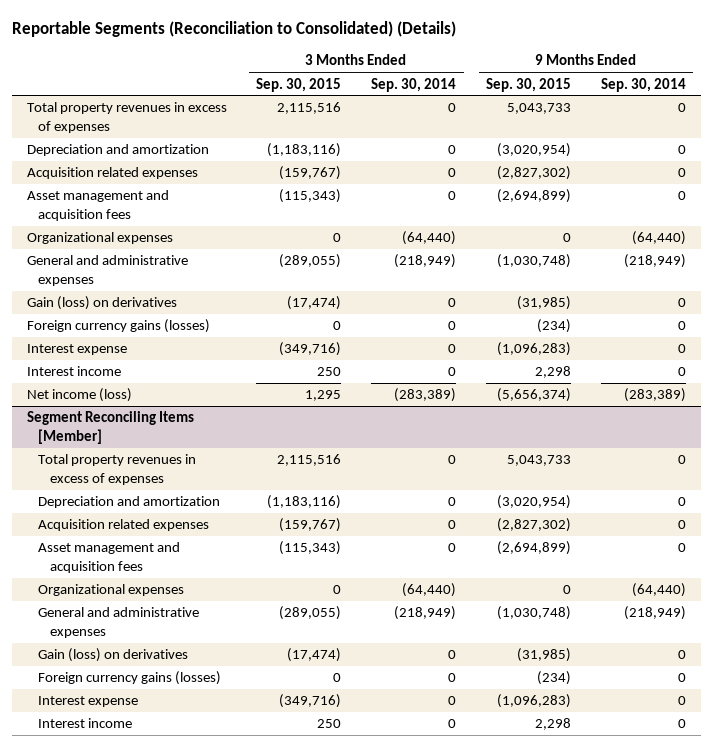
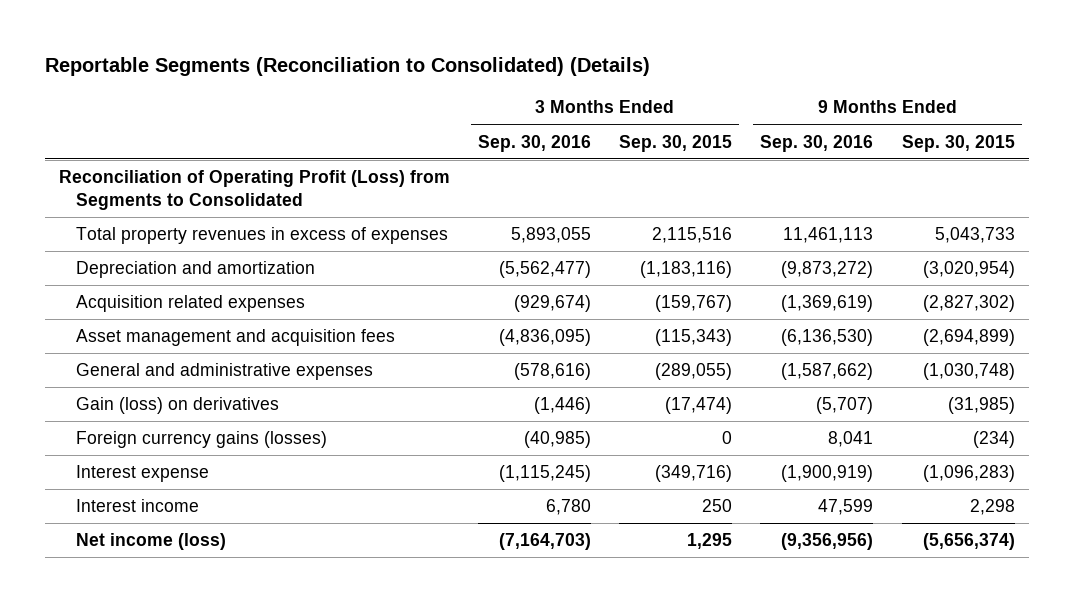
[371,77,457,92] Sep. 30, 2014 -> none
[600,77,686,92] Sep. 30, 2014 -> none
none -> [478,134,592,152] Sep. 30, 2016
none -> [760,134,874,152] Sep. 30, 2016
none -> [59,170,451,210] Reconciliation of Operating Profit (Loss) from Segments to Consolidated
[26,232,173,245] Organizational expenses -> none
[26,411,194,444] Segment Reconciling Items [Member] -> none
[38,454,197,485] Total property revenues in excess of expenses -> none
[38,496,221,509] Depreciation and amortization -> none
[38,519,210,532] Acquisition related expenses -> none
[38,542,181,573] Asset management and acquisition fees -> none
[38,584,185,597] Organizational expenses -> none
[38,607,200,638] General and administrative expenses -> none
[38,648,189,663] Gain (loss) on derivatives -> none
[38,671,222,686] Foreign currency gains (losses) -> none
[38,696,139,708] Interest expense -> none
[38,718,133,729] Interest income -> none

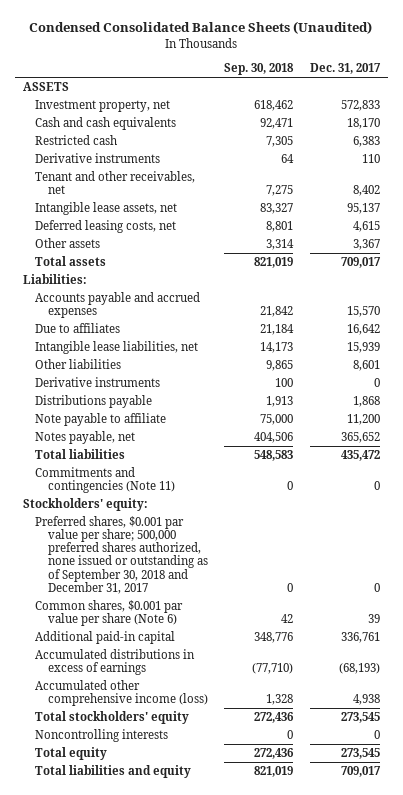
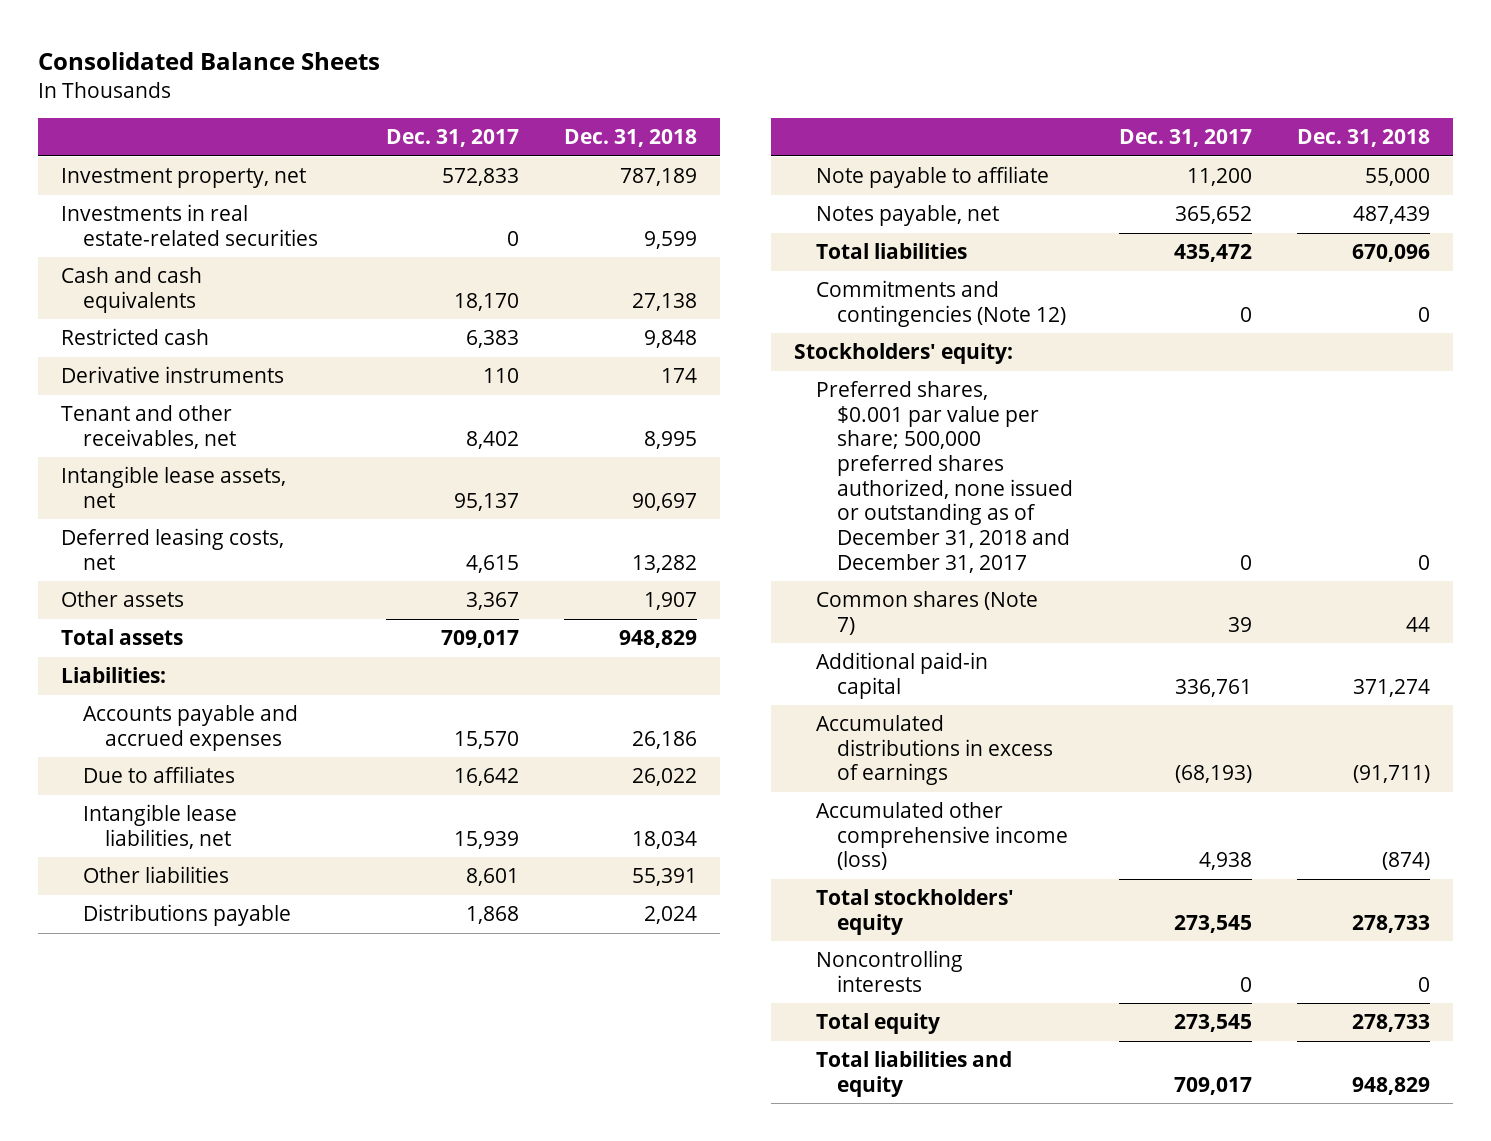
[29,21,373,35] Condensed Consolidated Balance Sheets (Unaudited) -> [38,52,381,71] Consolidated Balance Sheets
[224,63,295,76] Sep. 30, 2018 -> none
none -> [564,129,698,148] Dec. 31, 2018
[23,82,70,92] ASSETS -> none
none -> [60,204,318,246] Investments in real estate-related securities
[35,377,161,388] Derivative instruments -> none
[35,467,175,494] Commitments and contingencies (Note 11) -> [815,280,1067,327] Commitments and contingencies (Note 12)
[35,516,208,594] Preferred shares, $0.001 par value per share; 500,000 preferred shares authorized, none issued or outstanding as of September 30, 2018 and December 31, 2017 -> [815,381,1074,573] Preferred shares, $0.001 par value per share; 500,000 preferred shares authorized, none issued or outstanding as of December 31, 2018 and December 31, 2017
[35,600,184,627] Common shares, $0.001 par value per share (Note 6) -> [815,591,1038,635] Common shares (Note 7)

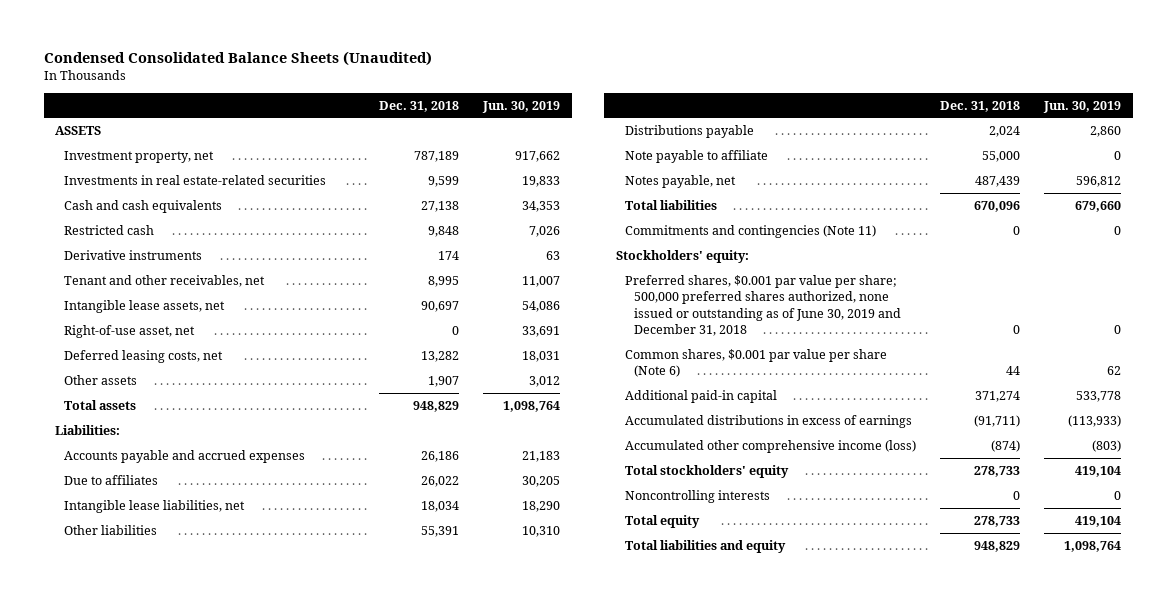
[38,52,381,71] Consolidated Balance Sheets -> [43,51,432,67] Condensed Consolidated Balance Sheets (Unaudited)
[385,129,519,148] Dec. 31, 2017 -> none
none -> [482,100,561,113] Jun. 30, 2019
none -> [55,125,102,135] ASSETS
none -> [64,324,196,338] Right-of-use asset, net
[815,280,1067,327] Commitments and contingencies (Note 12) -> [624,224,876,238] Commitments and contingencies (Note 11)
[815,381,1074,573] Preferred shares, $0.001 par value per share; 500,000 preferred shares authorized, none issued or outstanding as of December 31, 2018 and December 31, 2017 -> [624,274,901,336] Preferred shares, $0.001 par value per share; 500,000 preferred shares authorized, none issued or outstanding as of June 30, 2019 and December 31, 2018
[815,591,1038,635] Common shares (Note 7) -> [624,348,887,378] Common shares, $0.001 par value per share (Note 6)

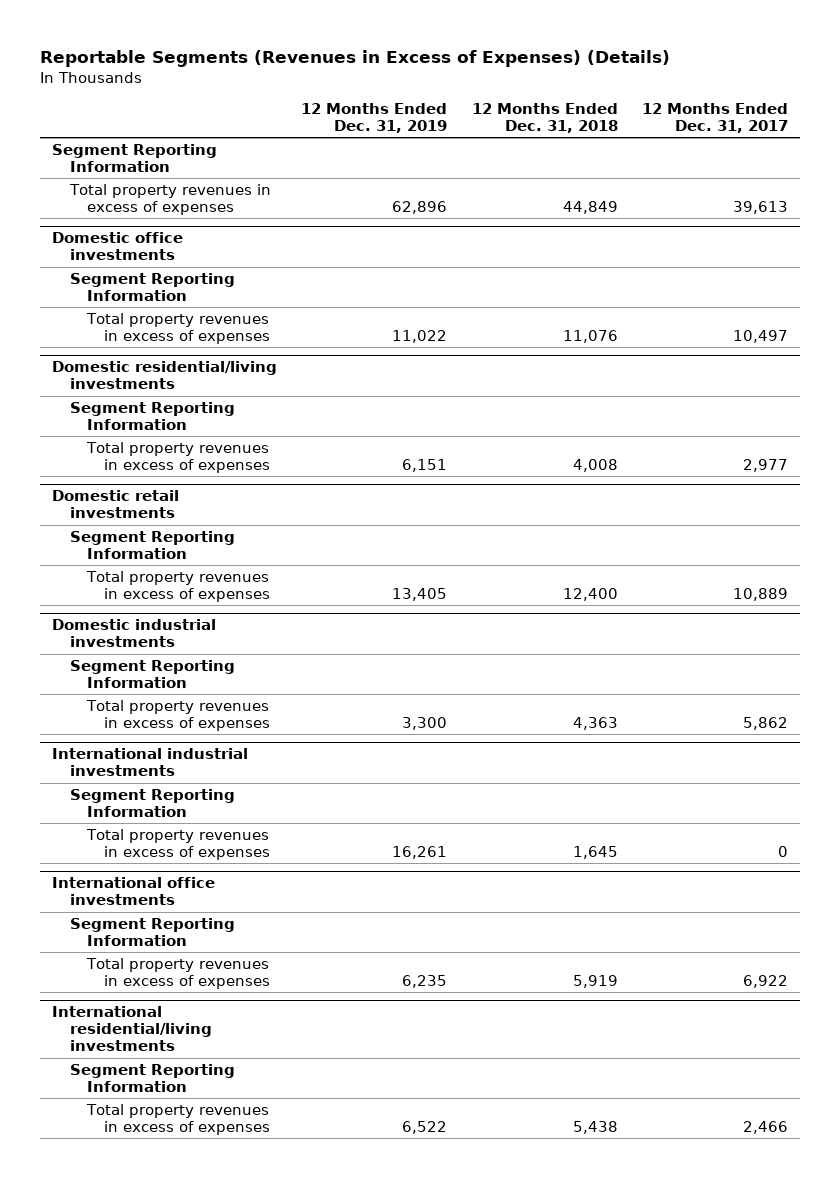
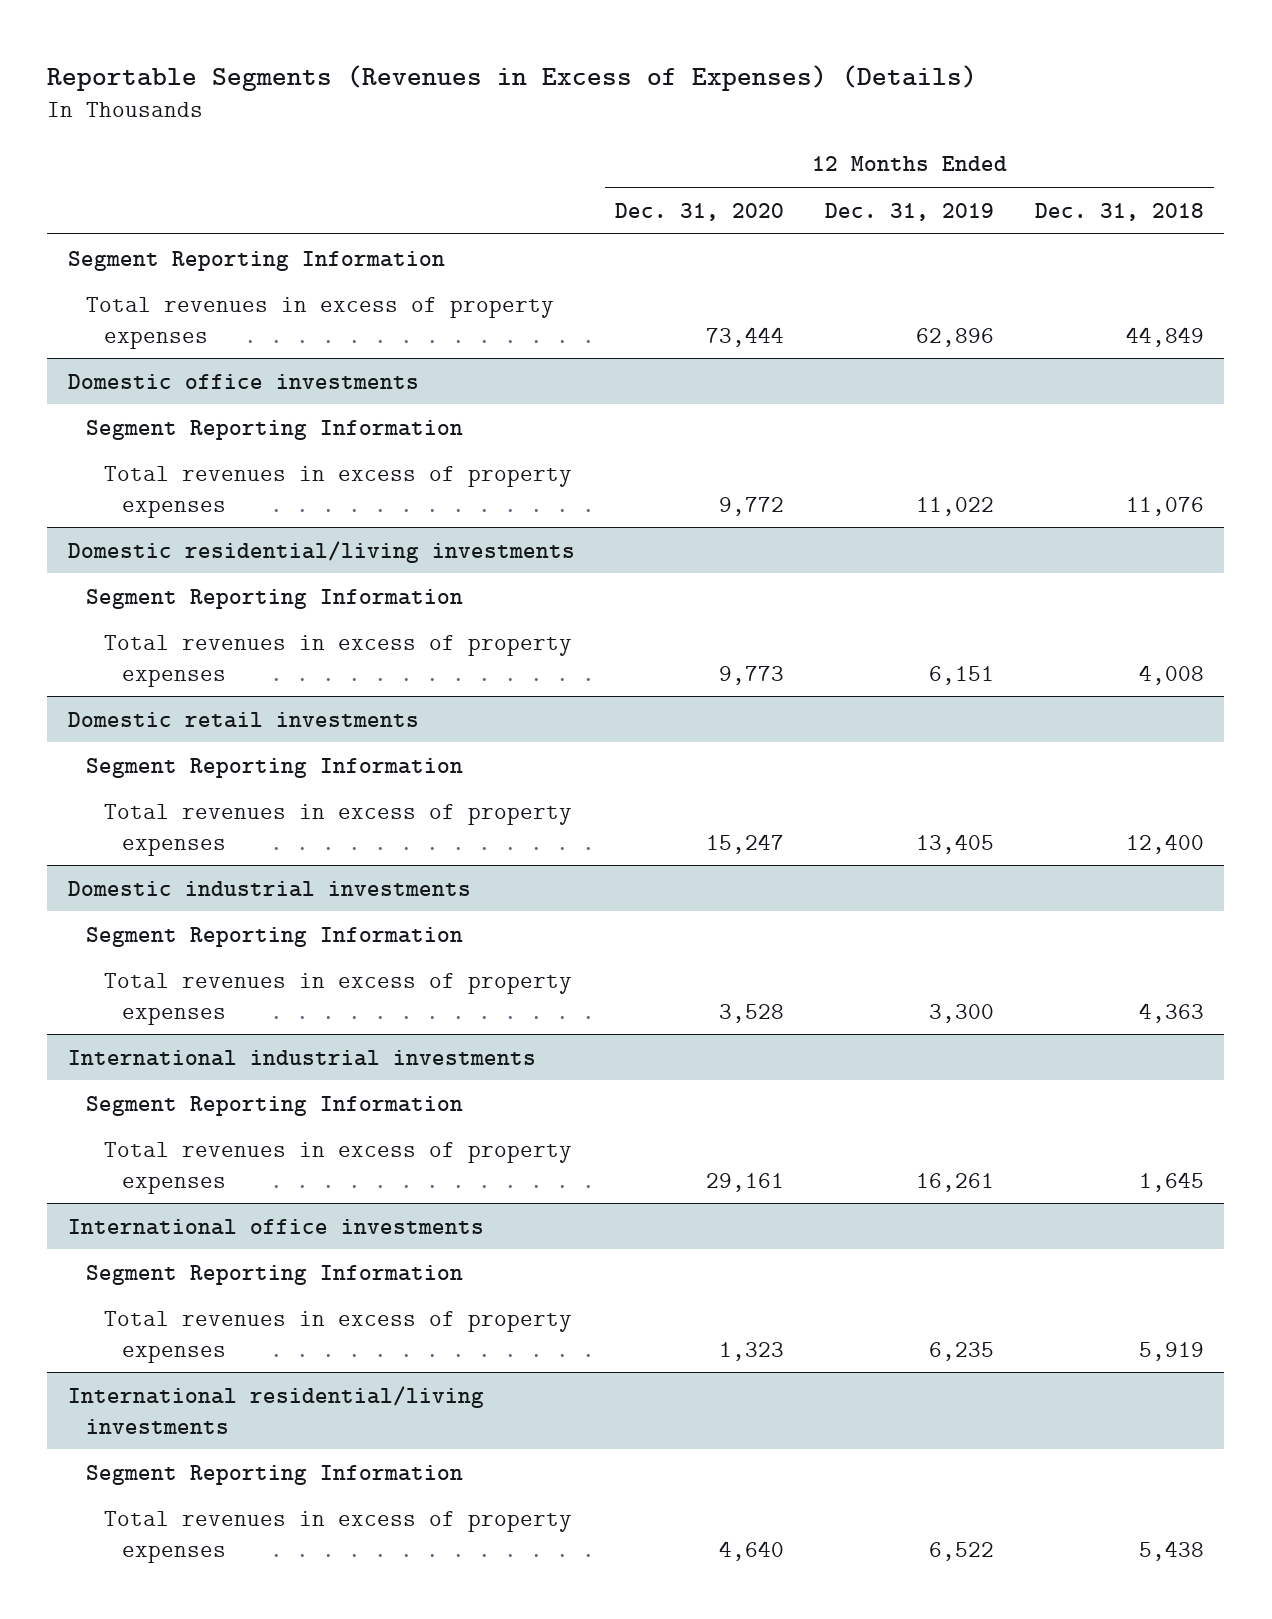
[641,103,788,134] 12 Months Ended Dec. 31, 2017 -> none
none -> [615,202,785,221] Dec. 31, 2020
[68,183,271,215] Total property revenues in excess of expenses -> [85,296,554,349] Total revenues in excess of property expenses
[85,312,271,344] Total property revenues in excess of expenses -> [104,465,573,518] Total revenues in excess of property expenses
[85,441,271,473] Total property revenues in excess of expenses -> [104,634,573,687] Total revenues in excess of property expenses
[85,570,271,602] Total property revenues in excess of expenses -> [104,803,573,856] Total revenues in excess of property expenses
[85,699,271,731] Total property revenues in excess of expenses -> [104,972,573,1025] Total revenues in excess of property expenses
[85,828,271,860] Total property revenues in excess of expenses -> [104,1141,573,1194] Total revenues in excess of property expenses
[85,957,271,989] Total property revenues in excess of expenses -> [104,1310,573,1363] Total revenues in excess of property expenses
[85,1103,271,1135] Total property revenues in excess of expenses -> [104,1510,573,1563] Total revenues in excess of property expenses

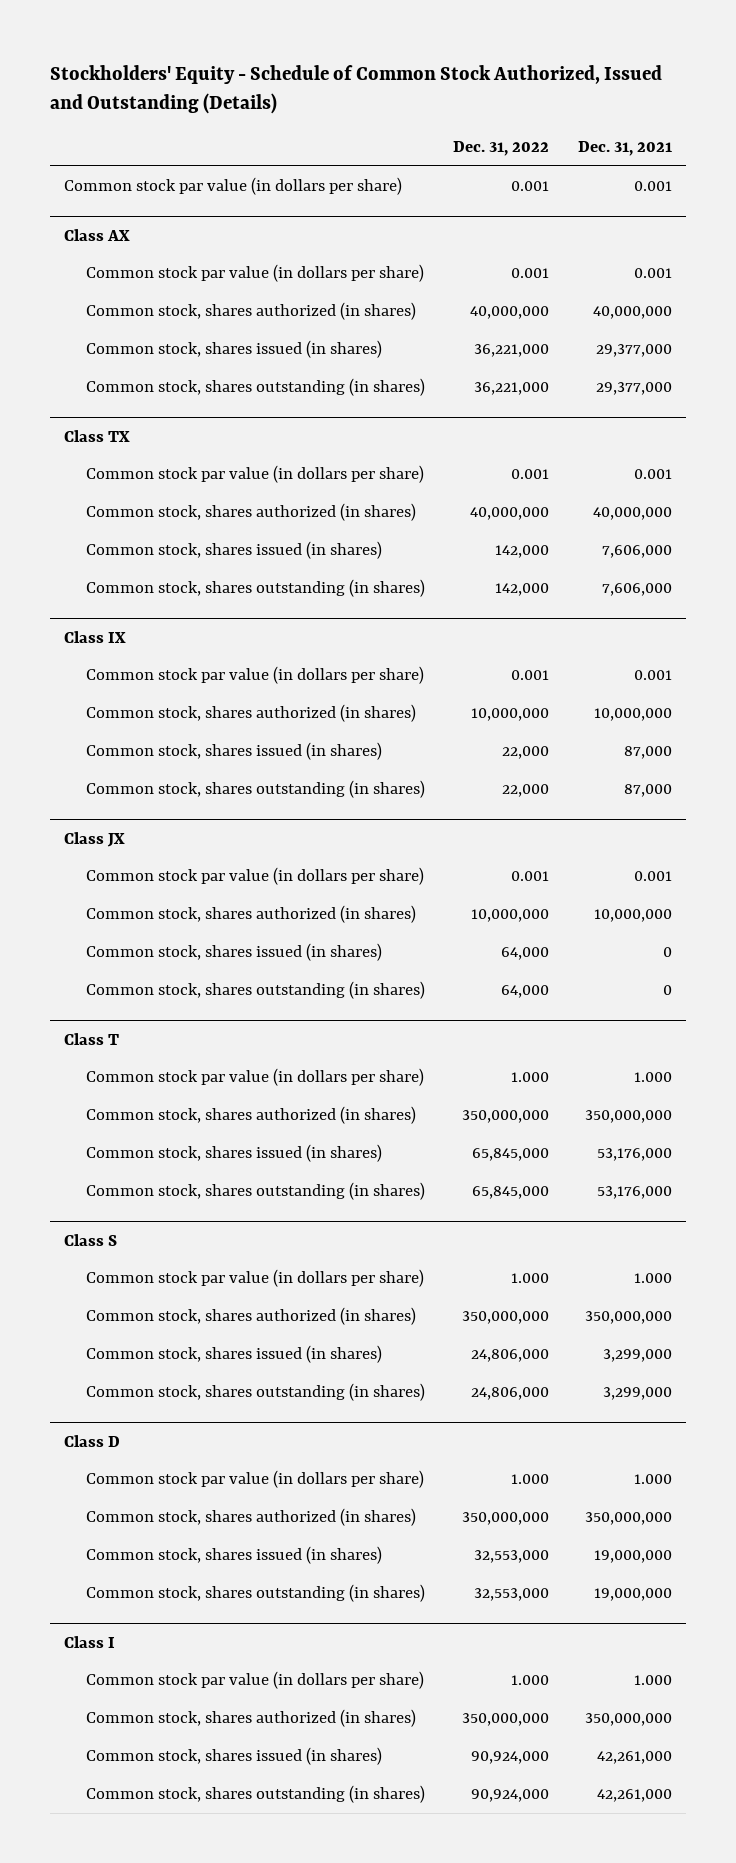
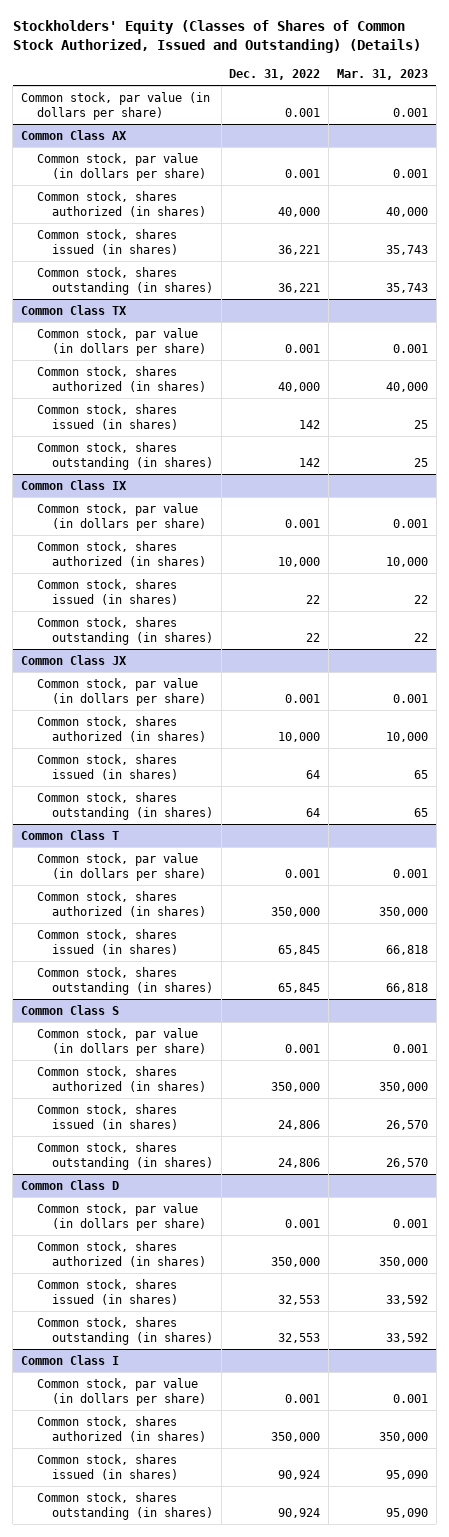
[50,64,663,114] Stockholders' Equity - Schedule of Common Stock Authorized, Issued and Outstanding (Details) -> [12,20,421,54] Stockholders' Equity (Classes of Shares of Common Stock Authorized, Issued and Outstanding) (Details)
[577,141,672,157] Dec. 31, 2021 -> none
none -> [336,68,428,80] Mar. 31, 2023
[64,177,403,196] Common stock par value (in dollars per share) -> [21,91,211,121] Common stock, par value (in dollars per share)
[64,229,131,242] Class AX -> [21,129,128,140] Common Class AX
[86,264,425,283] Common stock par value (in dollars per share) -> [36,152,206,182] Common stock, par value (in dollars per share)
[470,306,550,320] 40,000,000 -> [278,207,321,218] 40,000
[474,344,550,358] 36,221,000 -> [278,245,321,256] 36,221
[474,382,550,396] 36,221,000 -> [278,283,321,294] 36,221
[64,430,131,443] Class TX -> [21,304,128,315] Common Class TX
[86,465,425,484] Common stock par value (in dollars per share) -> [36,327,206,357] Common stock, par value (in dollars per share)
[470,507,550,521] 40,000,000 -> [278,382,321,393] 40,000
[495,545,550,559] 142,000 -> [299,420,321,430] 142
[495,583,550,597] 142,000 -> [299,458,321,468] 142
[64,631,127,644] Class IX -> [21,479,128,490] Common Class IX
[86,666,425,685] Common stock par value (in dollars per share) -> [36,502,206,532] Common stock, par value (in dollars per share)
[471,708,550,722] 10,000,000 -> [278,557,321,568] 10,000
[502,746,550,760] 22,000 -> [306,595,321,605] 22
[502,784,550,798] 22,000 -> [306,633,321,643] 22
[64,832,126,848] Class JX -> [21,654,128,665] Common Class JX
[86,867,425,886] Common stock par value (in dollars per share) -> [36,677,206,707] Common stock, par value (in dollars per share)
[471,909,550,923] 10,000,000 -> [278,732,321,743] 10,000
[501,947,550,961] 64,000 -> [306,770,321,780] 64
[501,985,550,999] 64,000 -> [306,808,321,818] 64
[64,1033,120,1046] Class T -> [21,829,120,840] Common Class T
[86,1068,425,1087] Common stock par value (in dollars per share) -> [36,852,206,882] Common stock, par value (in dollars per share)
[511,1072,550,1083] 1.000 -> [285,869,321,879] 0.001
[462,1110,550,1124] 350,000,000 -> [271,907,321,918] 350,000
[472,1148,550,1162] 65,845,000 -> [278,945,321,956] 65,845
[472,1186,550,1200] 65,845,000 -> [278,983,321,994] 65,845
[64,1234,118,1247] Class S -> [21,1004,120,1015] Common Class S
[86,1269,425,1288] Common stock par value (in dollars per share) -> [36,1027,206,1057] Common stock, par value (in dollars per share)
[511,1273,550,1284] 1.000 -> [285,1044,321,1054] 0.001
[462,1311,550,1325] 350,000,000 -> [271,1082,321,1093] 350,000
[471,1349,550,1363] 24,806,000 -> [278,1120,321,1131] 24,806
[471,1387,550,1401] 24,806,000 -> [278,1158,321,1169] 24,806
[64,1435,121,1448] Class D -> [21,1179,120,1190] Common Class D
[86,1470,425,1489] Common stock par value (in dollars per share) -> [36,1202,206,1232] Common stock, par value (in dollars per share)
[511,1474,550,1485] 1.000 -> [285,1219,321,1229] 0.001
[462,1512,550,1526] 350,000,000 -> [271,1257,321,1268] 350,000
[474,1550,550,1564] 32,553,000 -> [278,1295,321,1306] 32,553
[474,1588,550,1602] 32,553,000 -> [278,1333,321,1344] 32,553
[64,1636,116,1649] Class I -> [21,1354,120,1365] Common Class I
[86,1671,425,1690] Common stock par value (in dollars per share) -> [36,1377,206,1407] Common stock, par value (in dollars per share)
[511,1675,550,1686] 1.000 -> [285,1394,321,1404] 0.001
[462,1713,550,1727] 350,000,000 -> [271,1432,321,1443] 350,000
[471,1751,550,1765] 90,924,000 -> [278,1470,321,1481] 90,924
[471,1789,550,1803] 90,924,000 -> [278,1508,321,1519] 90,924

